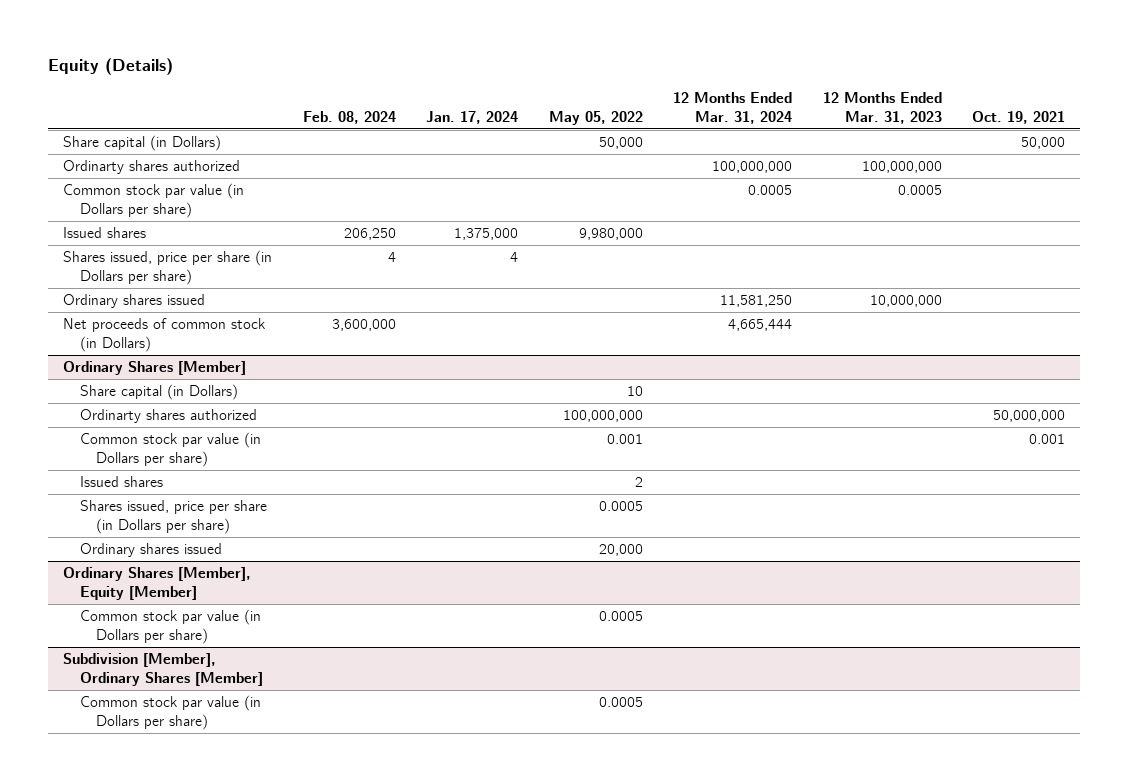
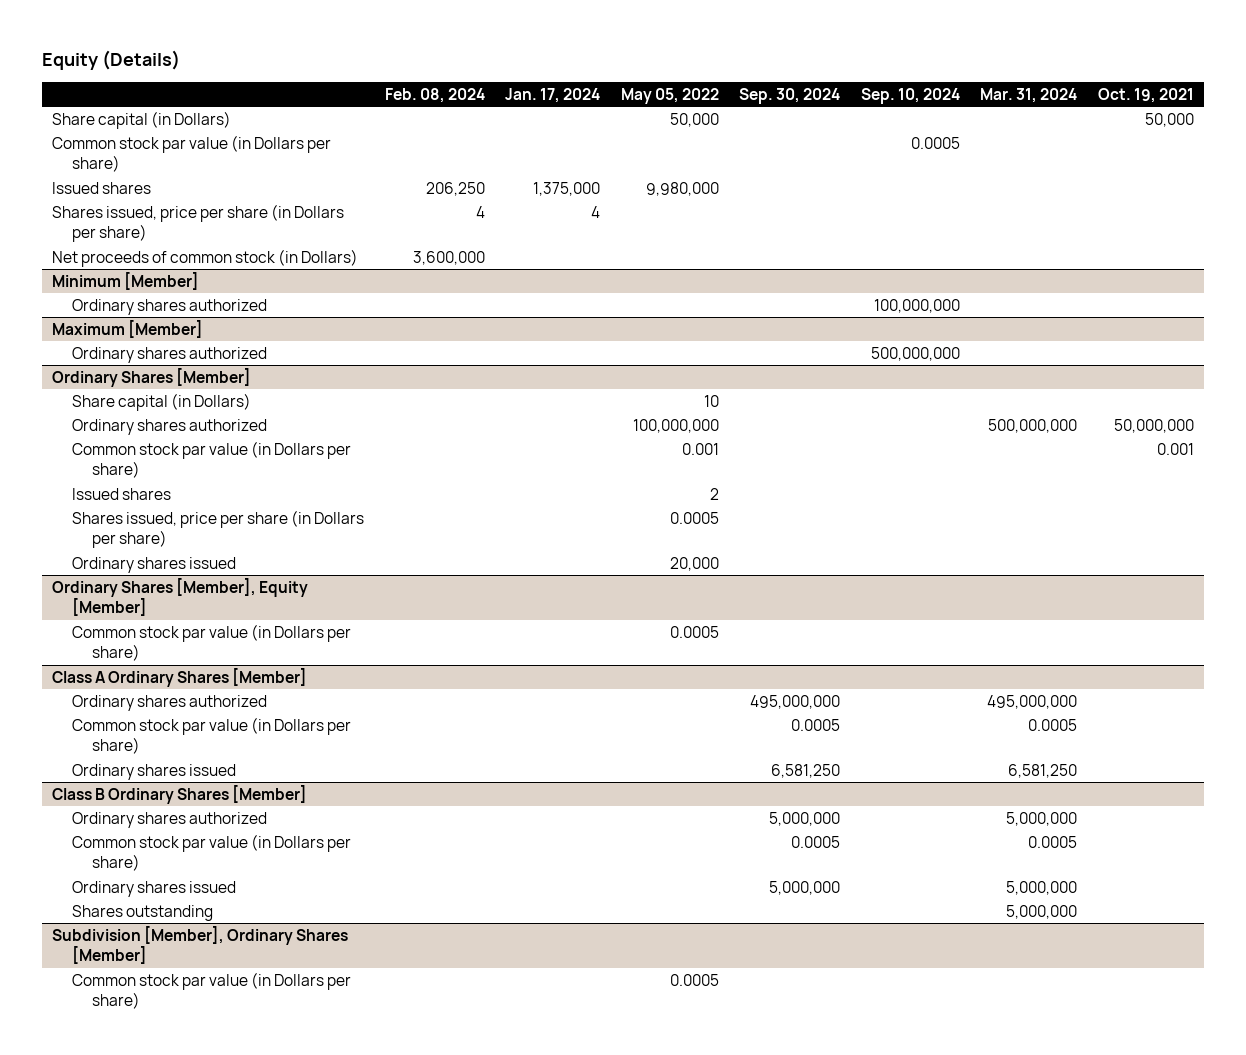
[673,91,793,124] 12 Months Ended Mar. 31, 2024 -> none
[822,91,942,124] 12 Months Ended Mar. 31, 2023 -> none
none -> [739,87,841,104] Sep. 30, 2024
none -> [860,87,960,104] Sep. 10, 2024
none -> [980,87,1078,103] Mar. 31, 2024
[63,160,241,175] Ordinarty shares authorized -> none
[63,294,206,309] Ordinary shares issued -> none
none -> [52,271,200,290] Minimum [Member]
none -> [72,298,268,315] Ordinary shares authorized
none -> [52,319,204,338] Maximum [Member]
none -> [72,346,268,363] Ordinary shares authorized
[79,409,257,424] Ordinarty shares authorized -> [72,418,268,435] Ordinary shares authorized
none -> [52,667,308,687] Class A Ordinary Shares [Member]
none -> [72,694,268,711] Ordinary shares authorized
none -> [72,716,352,755] Common stock par value (in Dollars per share)
none -> [72,763,237,780] Ordinary shares issued
none -> [52,784,308,804] Class B Ordinary Shares [Member]
none -> [72,811,268,828] Ordinary shares authorized
none -> [72,833,352,872] Common stock par value (in Dollars per share)
none -> [72,880,237,897] Ordinary shares issued
none -> [72,904,214,921] Shares outstanding

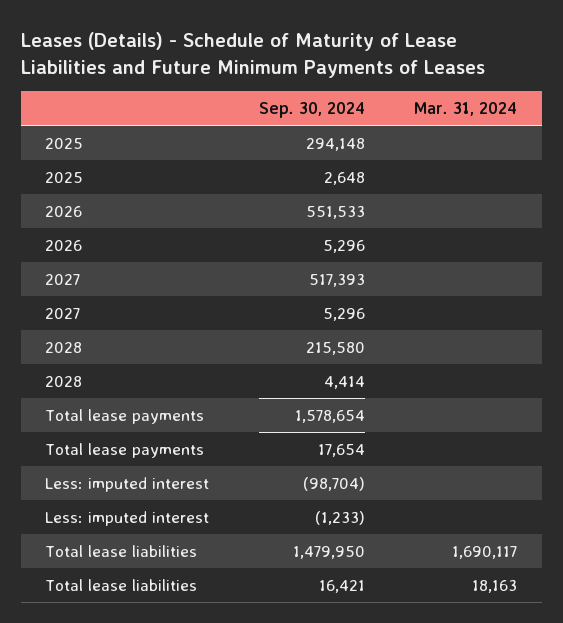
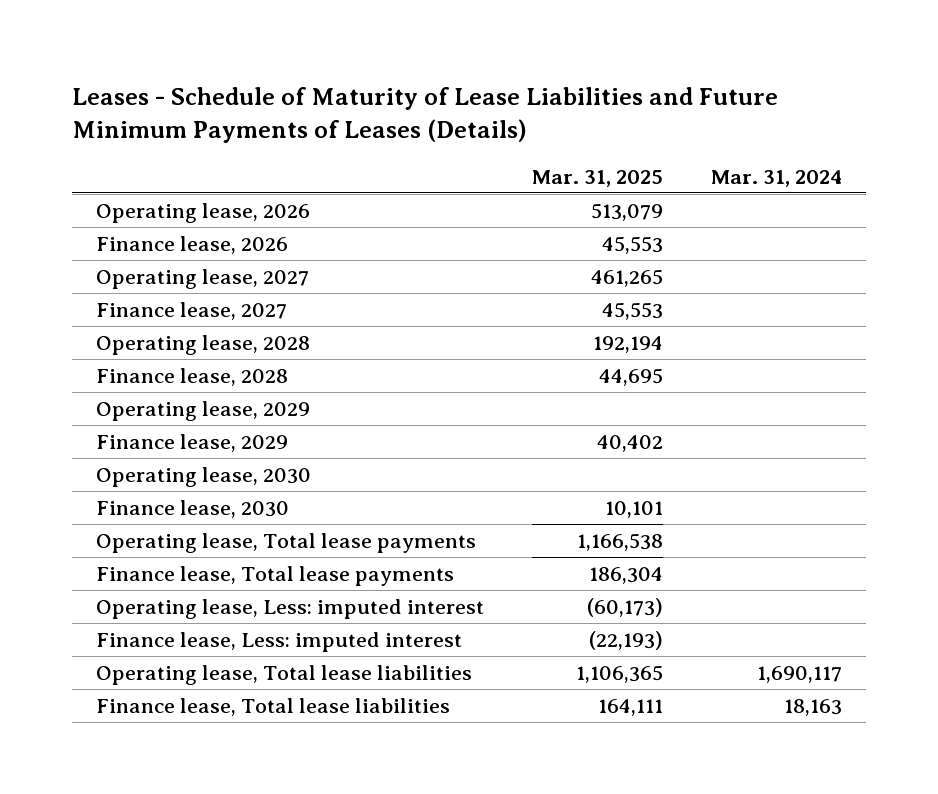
[20,32,485,79] Leases (Details) - Schedule of Maturity of Lease Liabilities and Future Minimum Payments of Leases -> [71,87,778,144] Leases - Schedule of Maturity of Lease Liabilities and Future Minimum Payments of Leases (Details)
[258,102,365,119] Sep. 30, 2024 -> none
none -> [531,169,663,187] Mar. 31, 2025
[45,137,84,149] 2025 -> [95,202,310,223] Operating lease, 2026
[45,171,84,183] 2025 -> [95,235,288,254] Finance lease, 2026
[45,205,83,217] 2026 -> [95,268,309,289] Operating lease, 2027
[45,239,83,251] 2026 -> [95,301,287,320] Finance lease, 2027
[45,273,81,285] 2027 -> [95,334,310,355] Operating lease, 2028
[45,307,81,319] 2027 -> [95,367,288,386] Finance lease, 2028
[45,341,83,353] 2028 -> [95,400,310,421] Operating lease, 2029
[45,375,83,387] 2028 -> [95,433,288,452] Finance lease, 2029
none -> [95,466,311,487] Operating lease, 2030
none -> [95,499,289,518] Finance lease, 2030
[45,408,205,424] Total lease payments -> [95,532,476,553] Operating lease, Total lease payments
[45,442,205,458] Total lease payments -> [95,565,454,586] Finance lease, Total lease payments
[45,476,210,492] Less: imputed interest -> [95,598,484,619] Operating lease, Less: imputed interest
[45,510,210,526] Less: imputed interest -> [95,631,462,652] Finance lease, Less: imputed interest
[45,544,198,557] Total lease liabilities -> [95,664,472,685] Operating lease, Total lease liabilities
[45,578,198,591] Total lease liabilities -> [95,697,450,716] Finance lease, Total lease liabilities

